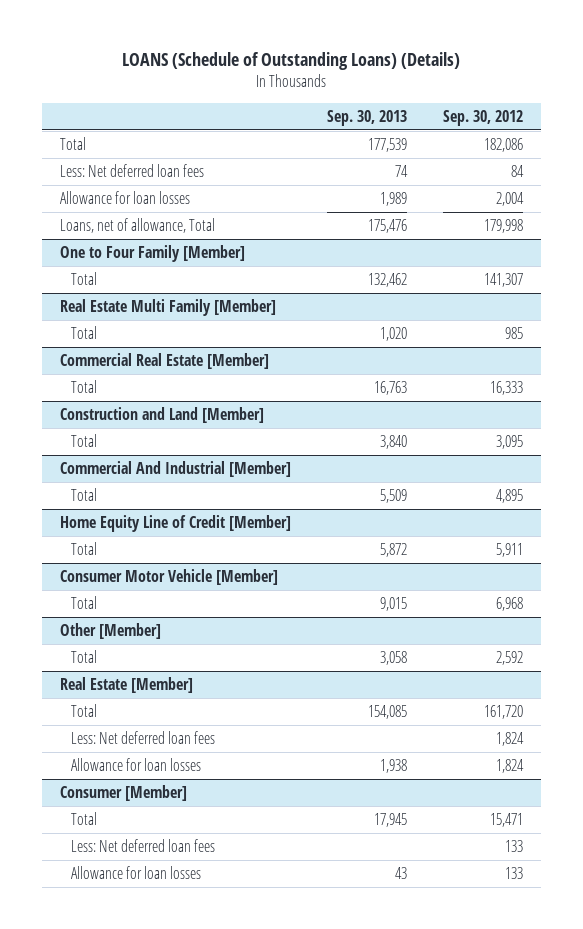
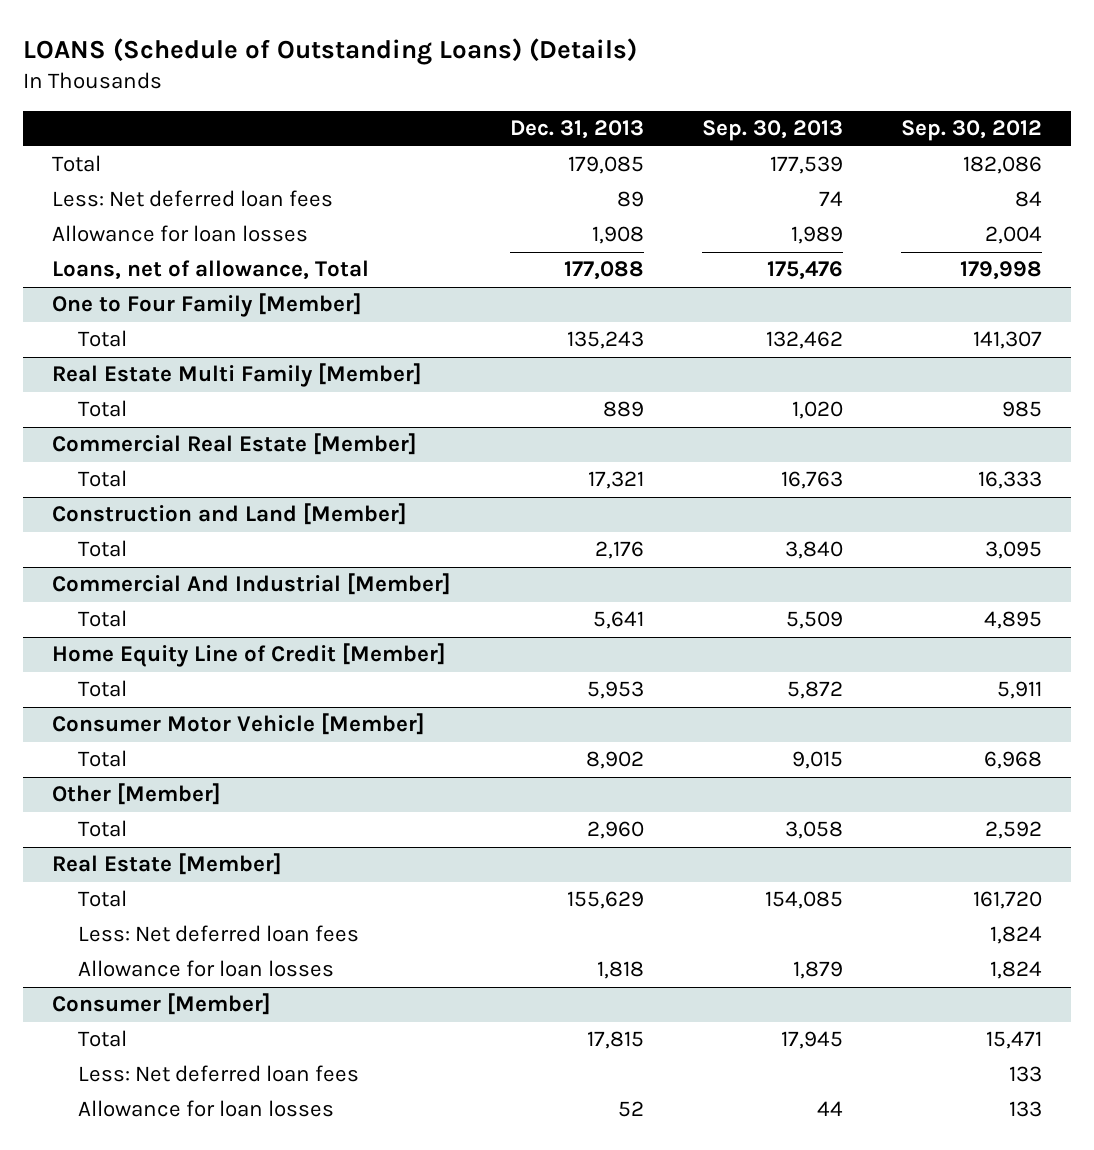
none -> [509,120,644,140] Dec. 31, 2013
[379,758,407,773] 1,938 -> [792,961,843,980] 1,879
[394,866,407,879] 43 -> [816,1101,843,1117] 44

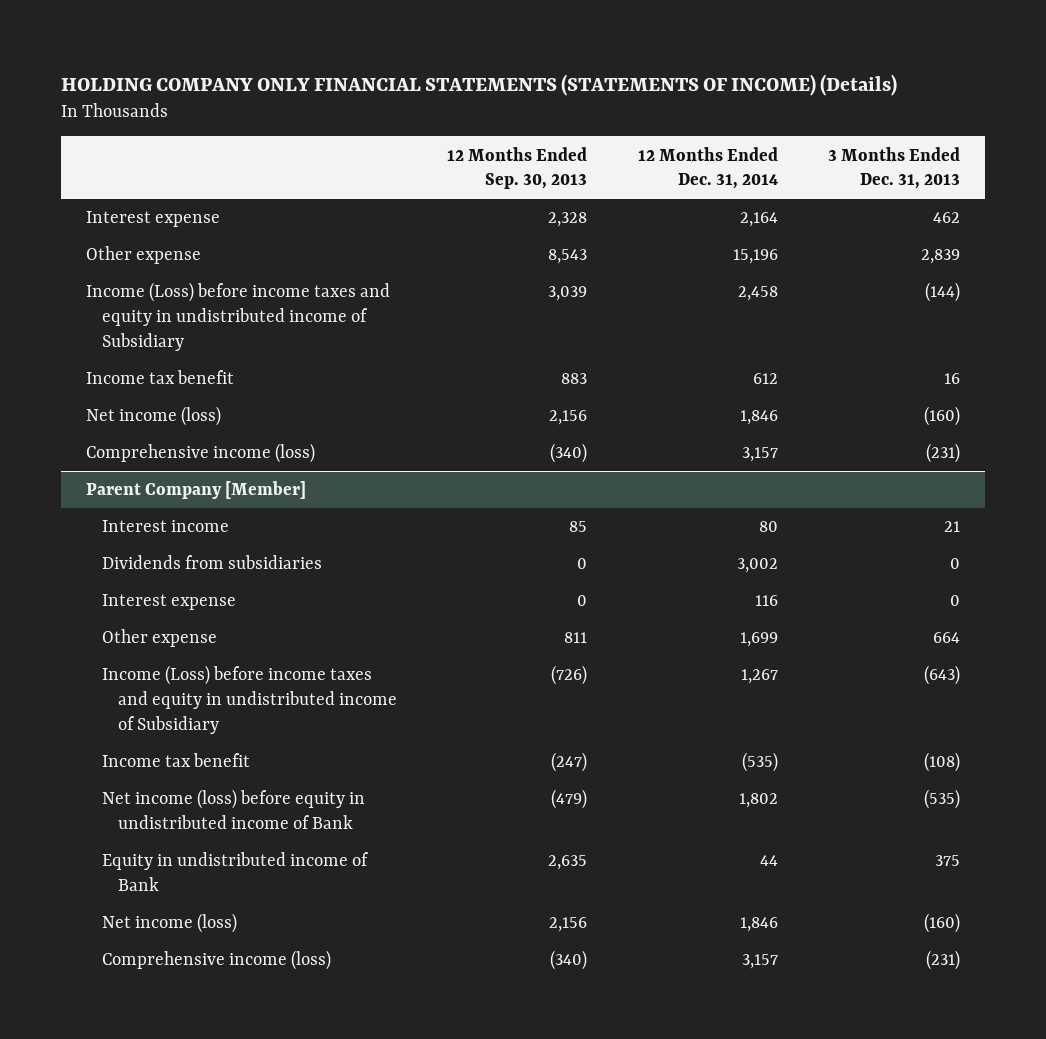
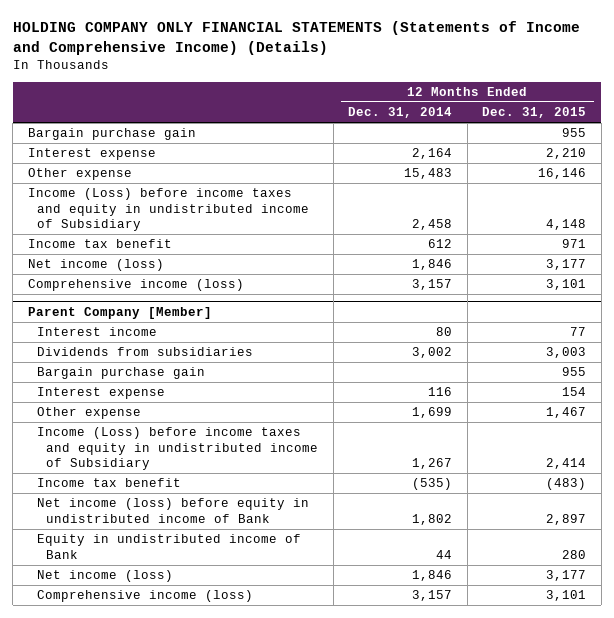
[60,73,897,96] HOLDING COMPANY ONLY FINANCIAL STATEMENTS (STATEMENTS OF INCOME) (Details) -> [12,21,580,56] HOLDING COMPANY ONLY FINANCIAL STATEMENTS (Statements of Income and Comprehensive Income) (Details)
[447,146,588,190] 12 Months Ended Sep. 30, 2013 -> none
[827,146,960,190] 3 Months Ended Dec. 31, 2013 -> none
none -> [482,107,587,119] Dec. 31, 2015
none -> [27,128,196,141] Bargain purchase gain
[732,249,778,265] 15,196 -> [404,168,453,180] 15,483
none -> [37,367,206,380] Bargain purchase gain

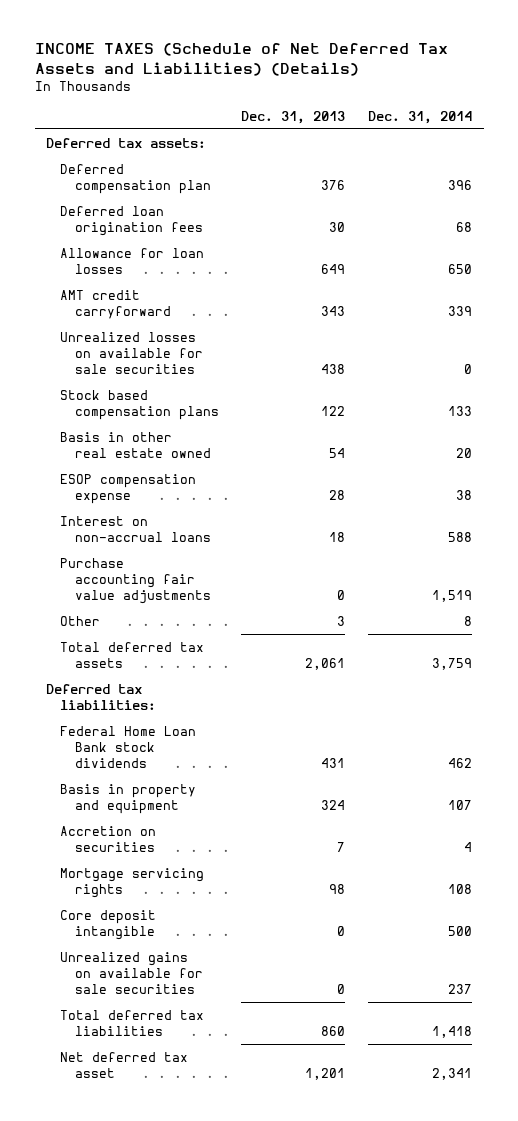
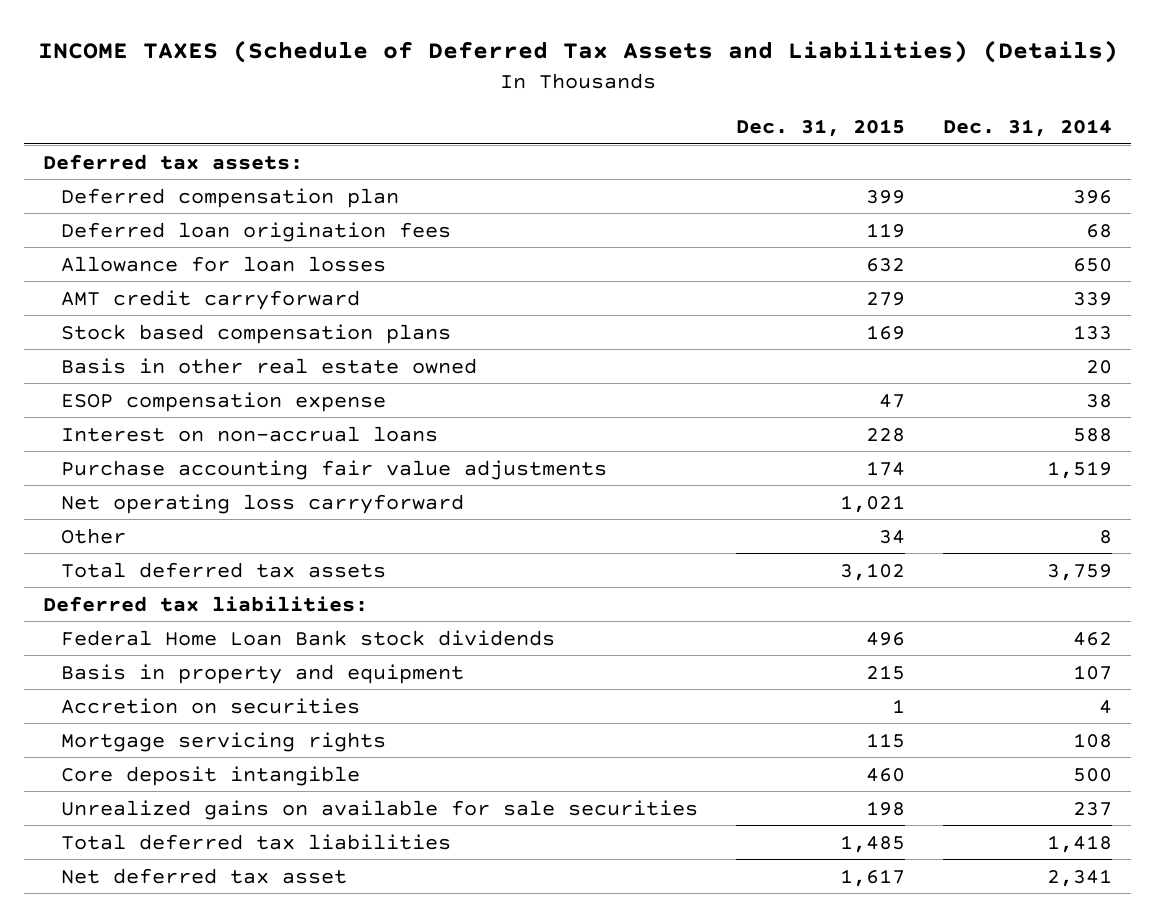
[34,43,448,76] INCOME TAXES (Schedule of Net Deferred Tax Assets and Liabilities) (Details) -> [37,40,1118,64] INCOME TAXES (Schedule of Deferred Tax Assets and Liabilities) (Details)
[241,110,346,124] Dec. 31, 2013 -> none
none -> [735,119,905,138] Dec. 31, 2015
[60,331,203,374] Unrealized losses on available for sale securities -> none
none -> [60,493,464,514] Net operating loss carryforward

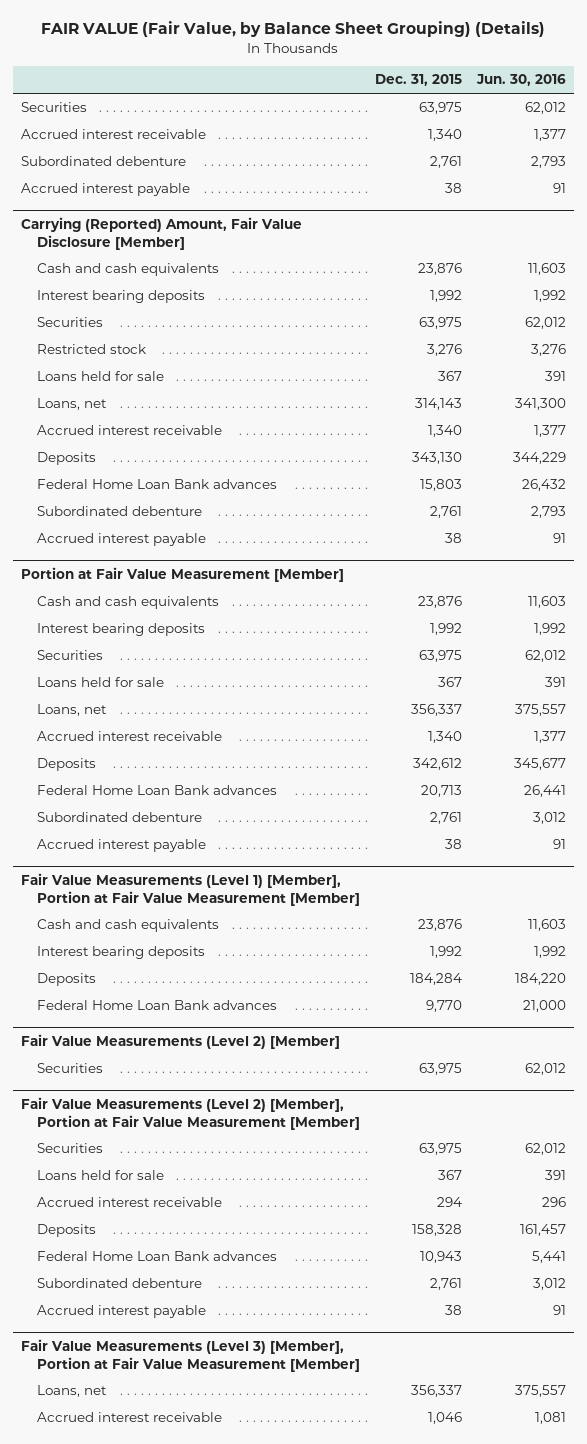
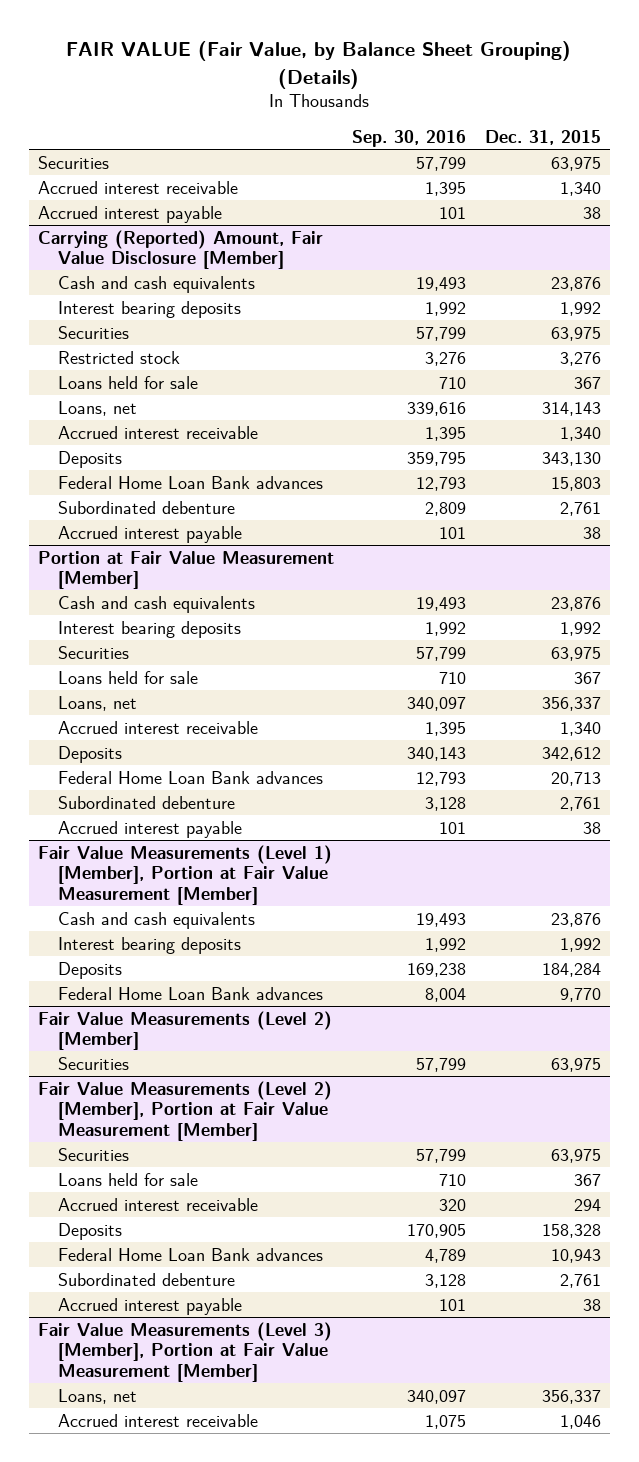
[476,74,567,87] Jun. 30, 2016 -> none
none -> [352,130,467,148] Sep. 30, 2016
[20,156,186,167] Subordinated debenture -> none

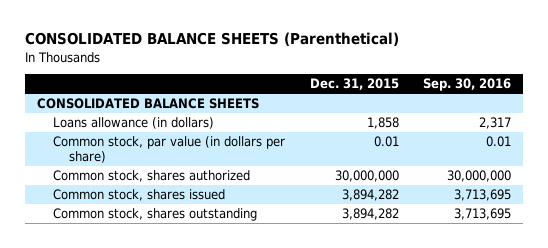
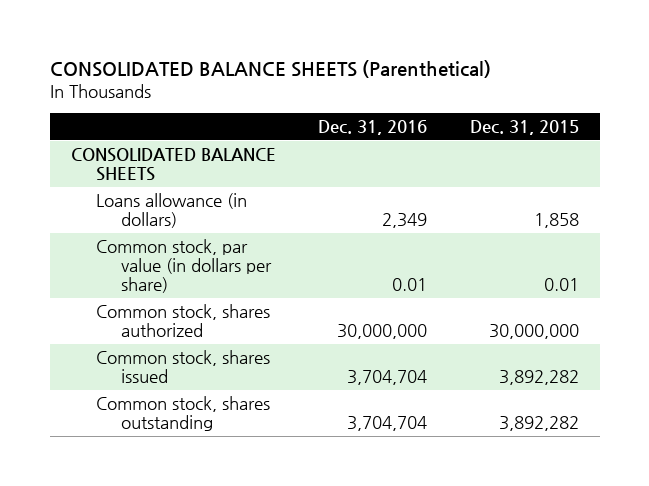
[423,78,512,92] Sep. 30, 2016 -> none
none -> [318,120,428,136] Dec. 31, 2016
[341,189,399,202] 3,894,282 -> [498,370,579,386] 3,892,282
[341,208,399,221] 3,894,282 -> [498,416,579,432] 3,892,282

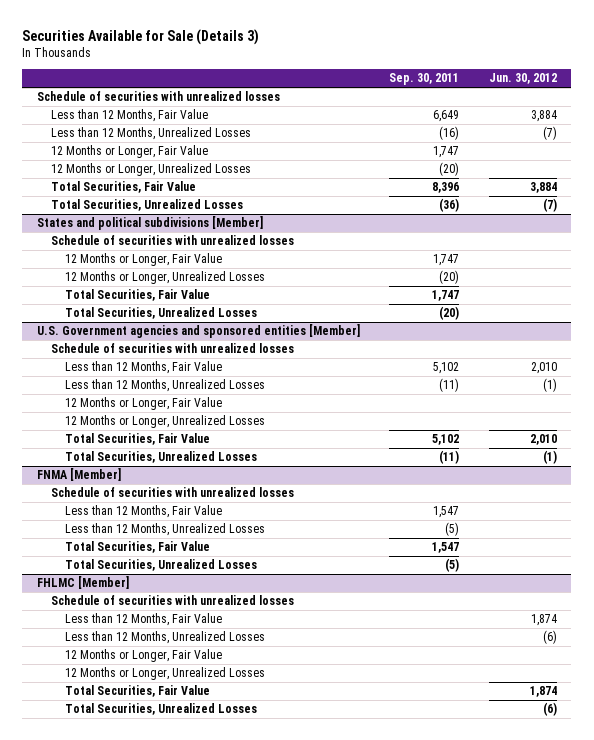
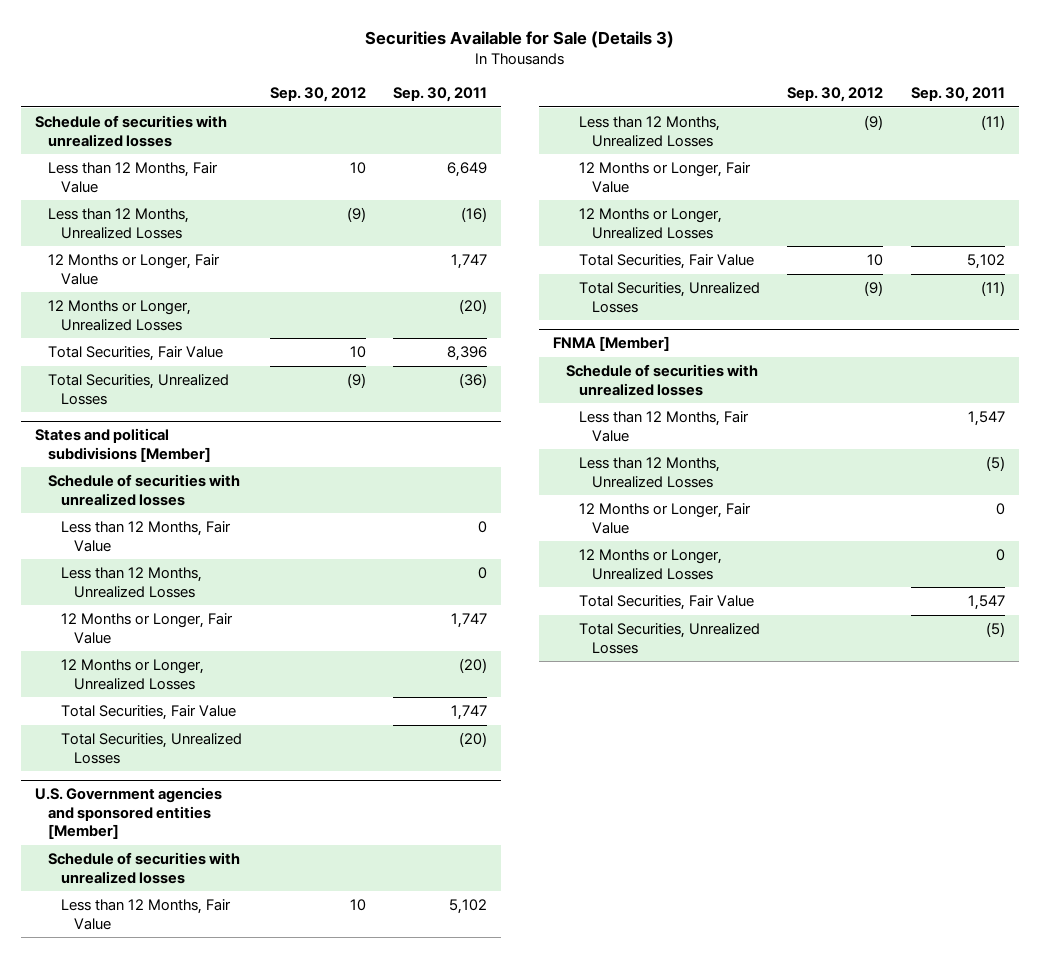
[488,73,557,85] Jun. 30, 2012 -> none
none -> [269,87,366,103] Sep. 30, 2012
none -> [60,521,231,552] Less than 12 Months, Fair Value
none -> [60,567,202,598] Less than 12 Months, Unrealized Losses
none -> [578,503,751,534] 12 Months or Longer, Fair Value
none -> [578,549,722,580] 12 Months or Longer, Unrealized Losses
[36,576,129,590] FHLMC [Member] -> none
[51,595,295,606] Schedule of securities with unrealized losses -> none
[65,613,223,627] Less than 12 Months, Fair Value -> none
[65,631,266,645] Less than 12 Months, Unrealized Losses -> none
[65,649,223,663] 12 Months or Longer, Fair Value -> none
[65,667,266,681] 12 Months or Longer, Unrealized Losses -> none
[65,685,211,698] Total Securities, Fair Value -> none
[65,703,258,716] Total Securities, Unrealized Losses -> none

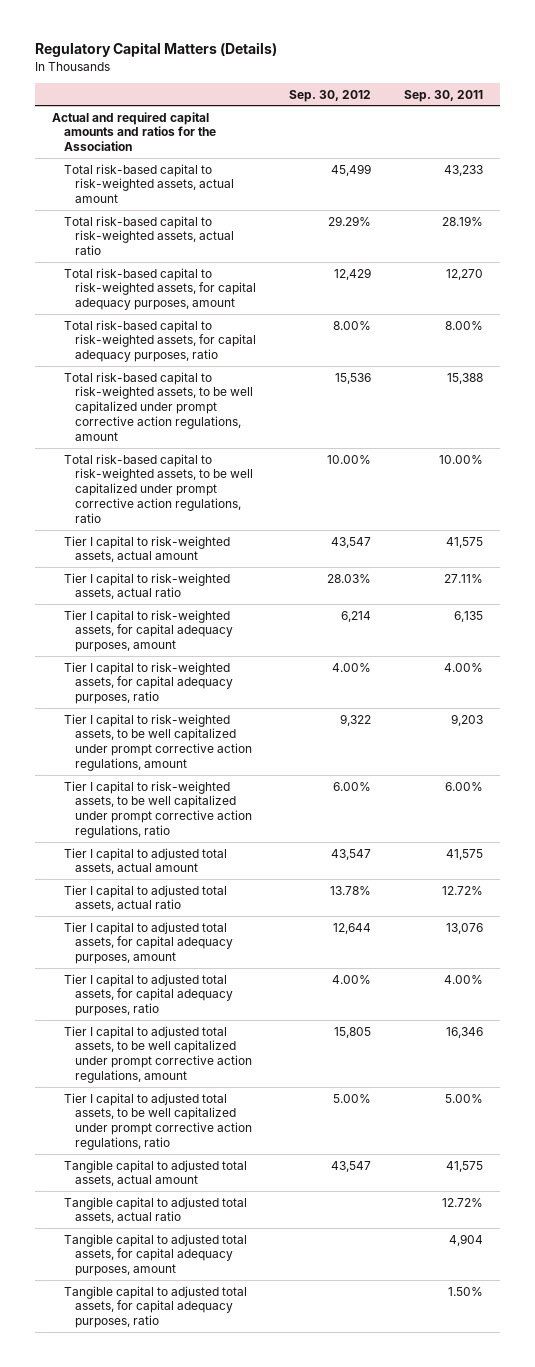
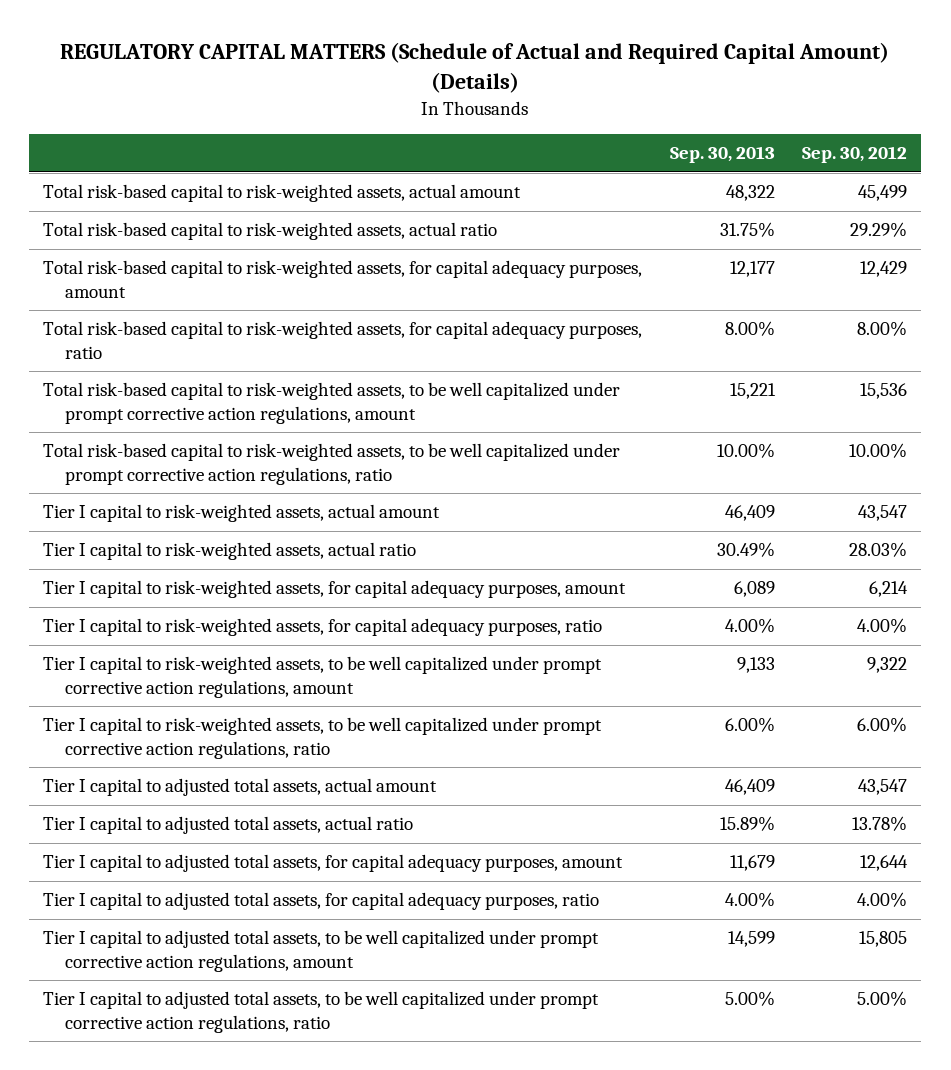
[35,42,278,58] Regulatory Capital Matters (Details) -> [60,42,890,93] REGULATORY CAPITAL MATTERS (Schedule of Actual and Required Capital Amount) (Details)
[404,89,484,102] Sep. 30, 2011 -> none
none -> [669,146,775,164] Sep. 30, 2013
[51,111,216,152] Actual and required capital amounts and ratios for the Association -> none
[63,1159,247,1187] Tangible capital to adjusted total assets, actual amount -> none
[63,1196,247,1224] Tangible capital to adjusted total assets, actual ratio -> none
[63,1233,247,1277] Tangible capital to adjusted total assets, for capital adequacy purposes, amount -> none
[63,1285,247,1329] Tangible capital to adjusted total assets, for capital adequacy purposes, ratio -> none

